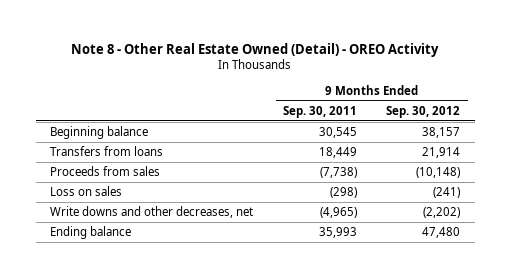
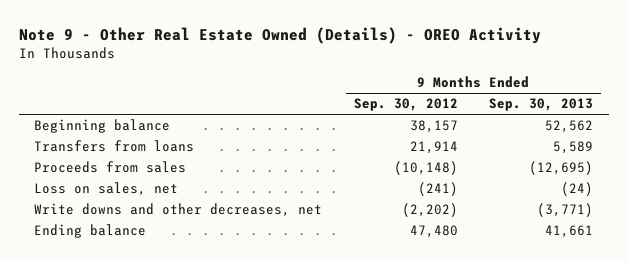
[71,42,440,57] Note 8 - Other Real Estate Owned (Detail) - OREO Activity -> [18,26,541,44] Note 9 - Other Real Estate Owned (Details) - OREO Activity
[282,105,357,118] Sep. 30, 2011 -> none
none -> [489,98,594,112] Sep. 30, 2013
[50,186,123,197] Loss on sales -> [34,182,179,197] Loss on sales, net

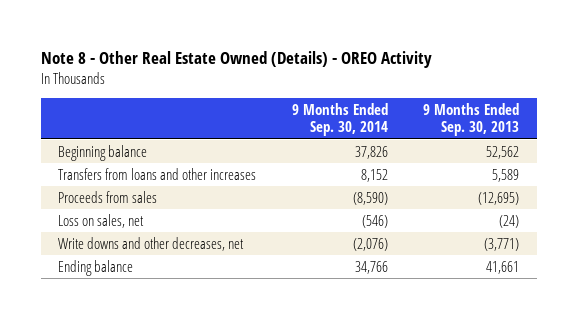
[18,26,541,44] Note 9 - Other Real Estate Owned (Details) - OREO Activity -> [40,50,432,68] Note 8 - Other Real Estate Owned (Details) - OREO Activity
[353,98,458,112] Sep. 30, 2012 -> none
none -> [291,103,388,137] 9 Months Ended Sep. 30, 2014
[34,140,195,153] Transfers from loans -> [58,167,257,180] Transfers from loans and other increases

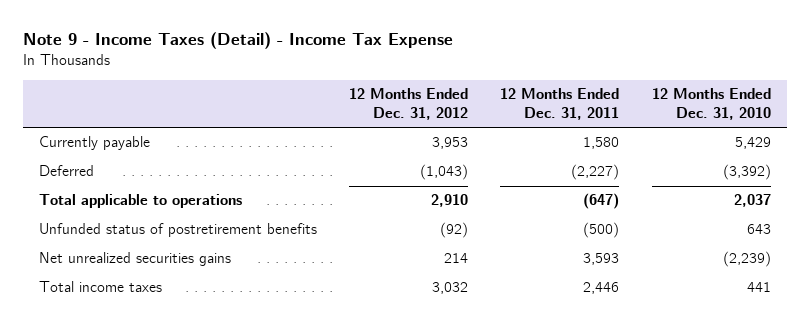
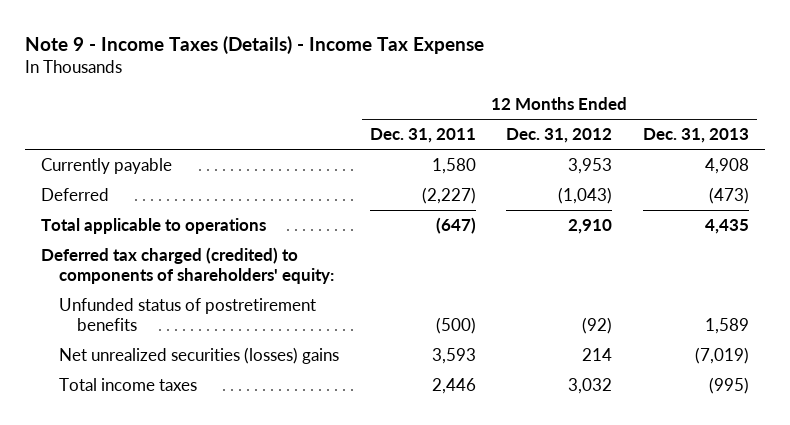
[22,32,453,50] Note 9 - Income Taxes (Detail) - Income Tax Expense -> [25,35,485,54] Note 9 - Income Taxes (Details) - Income Tax Expense
[651,88,771,120] 12 Months Ended Dec. 31, 2010 -> none
none -> [643,128,750,144] Dec. 31, 2013
none -> [40,246,334,284] Deferred tax charged (credited) to components of shareholders' equity:
[38,252,231,267] Net unrealized securities gains -> [58,346,339,364] Net unrealized securities (losses) gains

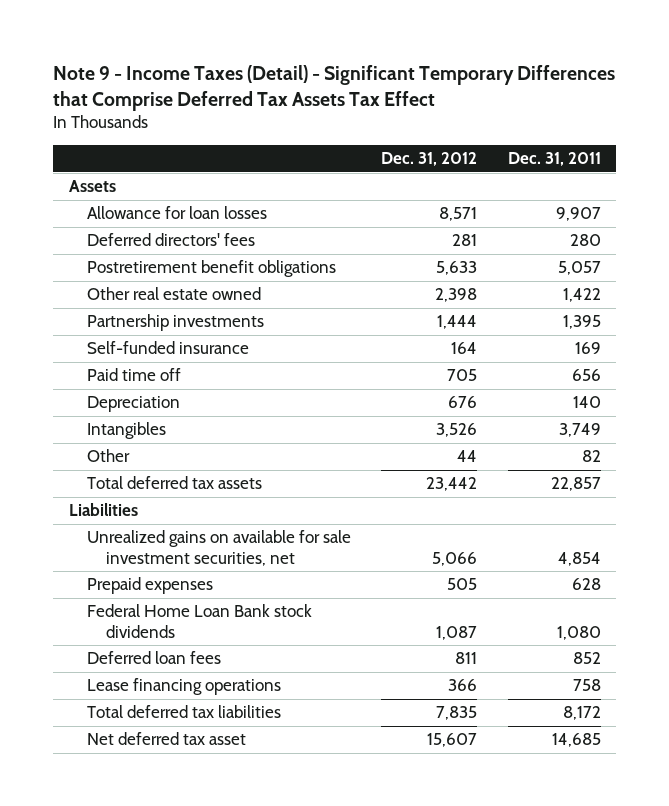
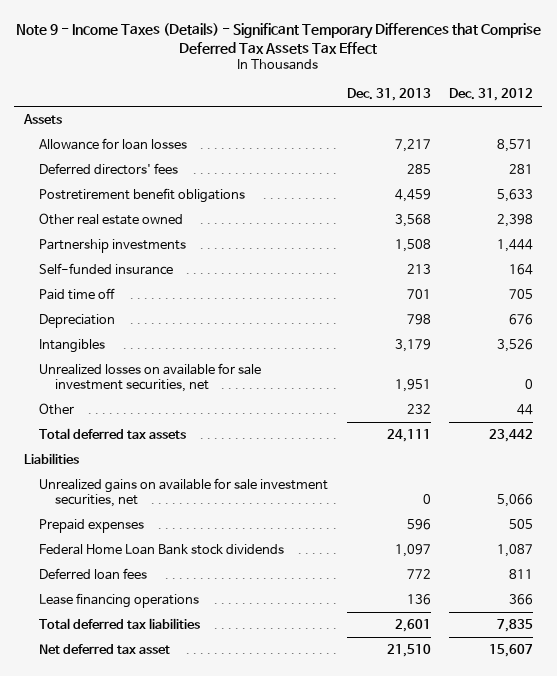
[53,64,616,111] Note 9 - Income Taxes (Detail) - Significant Temporary Differences that Comprise Deferred Tax Assets Tax Effect -> [16,22,542,54] Note 9 - Income Taxes (Details) - Significant Temporary Differences that Comprise Deferred Tax Assets Tax Effect
[507,152,601,167] Dec. 31, 2011 -> none
none -> [346,88,431,102] Dec. 31, 2013
none -> [39,362,262,393] Unrealized losses on available for sale investment securities, net

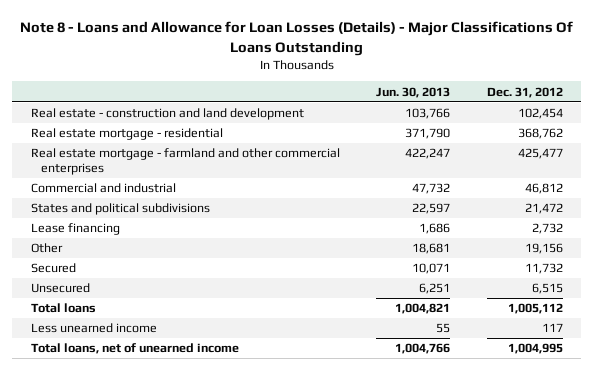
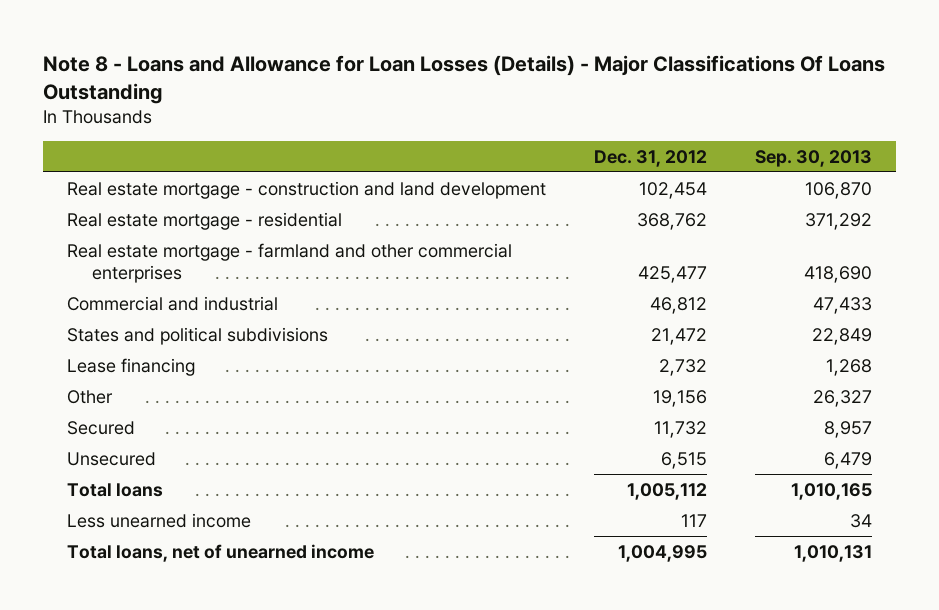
[376,86,451,98] Jun. 30, 2013 -> none
none -> [754,149,872,167] Sep. 30, 2013
[30,108,304,121] Real estate - construction and land development -> [67,180,547,199] Real estate mortgage - construction and land development

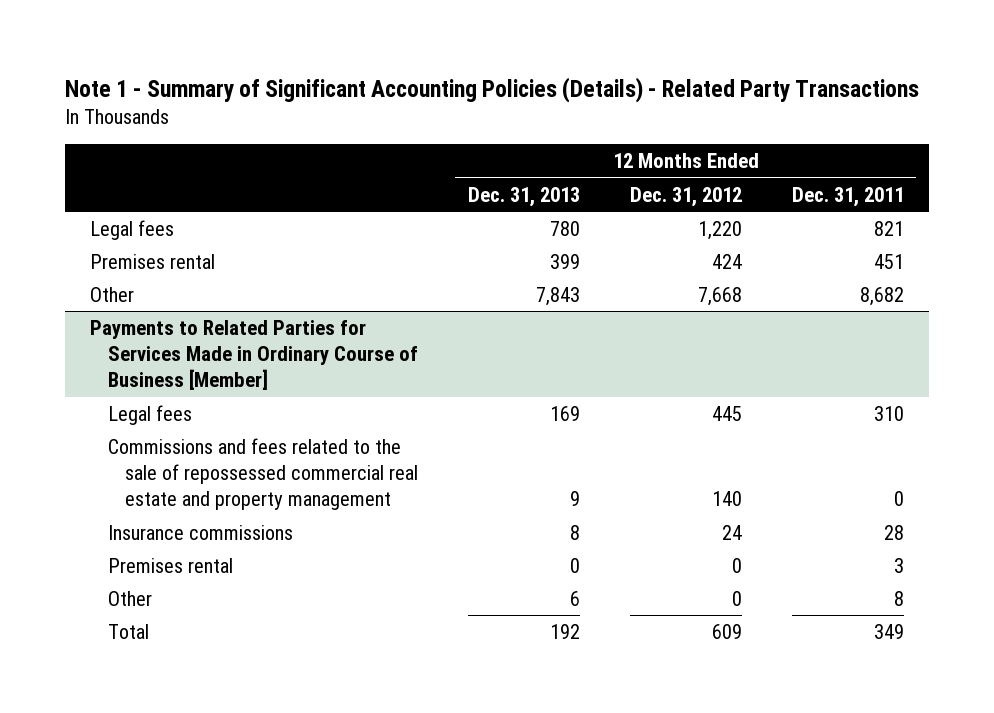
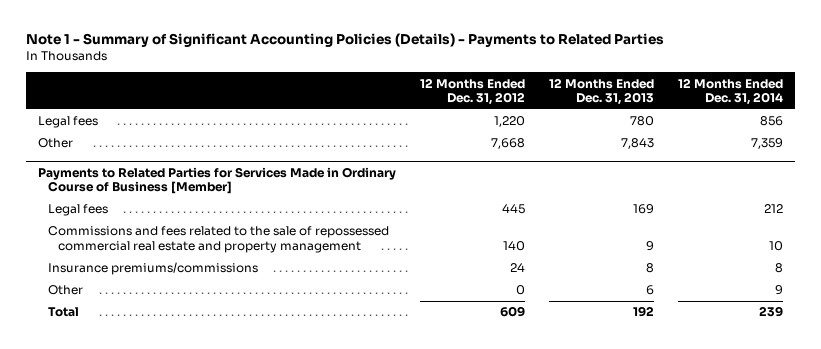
[65,76,920,103] Note 1 - Summary of Significant Accounting Policies (Details) - Related Party Transactions -> [25,33,664,48] Note 1 - Summary of Significant Accounting Policies (Details) - Payments to Related Parties
[791,186,904,207] Dec. 31, 2011 -> none
none -> [677,77,783,106] 12 Months Ended Dec. 31, 2014
[89,253,215,269] Premises rental -> none
[107,557,233,573] Premises rental -> none
[107,524,293,540] Insurance commissions -> [47,262,258,276] Insurance premiums/commissions

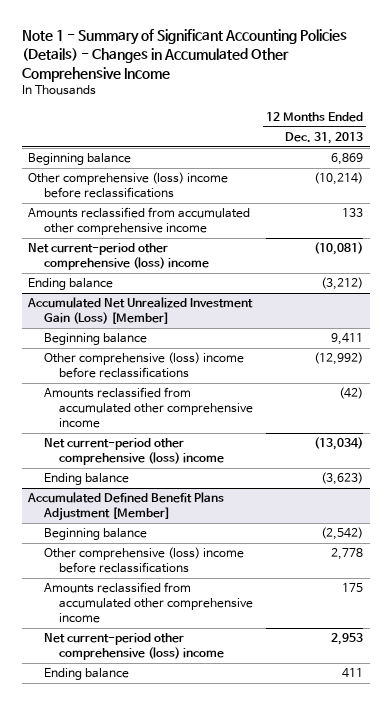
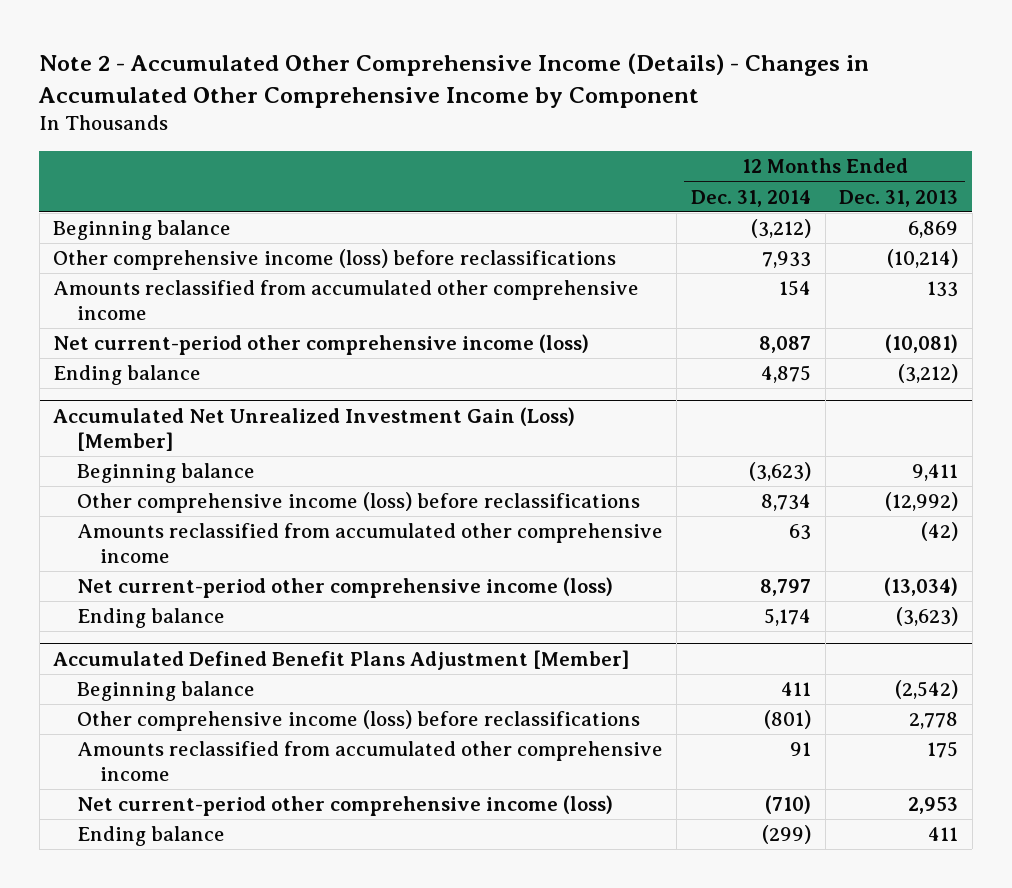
[21,29,347,82] Note 1 - Summary of Significant Accounting Policies (Details) - Changes in Accumulated Other Comprehensive Income -> [38,53,870,108] Note 2 - Accumulated Other Comprehensive Income (Details) - Changes in Accumulated Other Comprehensive Income by Component
none -> [691,189,812,207] Dec. 31, 2014
[28,172,229,199] Other comprehensive (loss) income before reclassifications -> [53,249,617,271] Other comprehensive income (loss) before reclassifications
[28,243,209,271] Net current-period other comprehensive (loss) income -> [53,334,590,356] Net current-period other comprehensive income (loss)
[43,352,244,379] Other comprehensive (loss) income before reclassifications -> [76,492,640,514] Other comprehensive income (loss) before reclassifications
[43,438,224,466] Net current-period other comprehensive (loss) income -> [76,577,613,599] Net current-period other comprehensive income (loss)
[43,547,244,574] Other comprehensive (loss) income before reclassifications -> [76,710,640,732] Other comprehensive income (loss) before reclassifications
[43,633,224,661] Net current-period other comprehensive (loss) income -> [76,795,613,817] Net current-period other comprehensive income (loss)

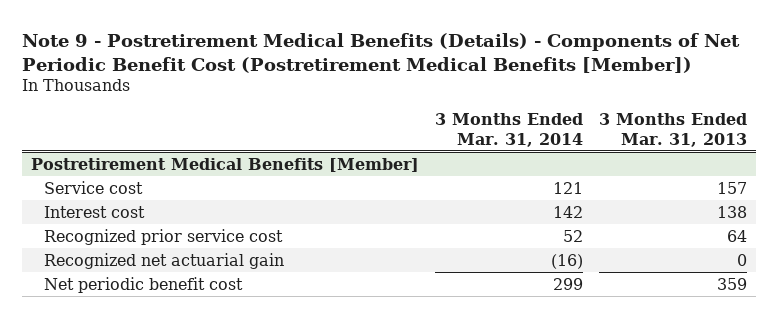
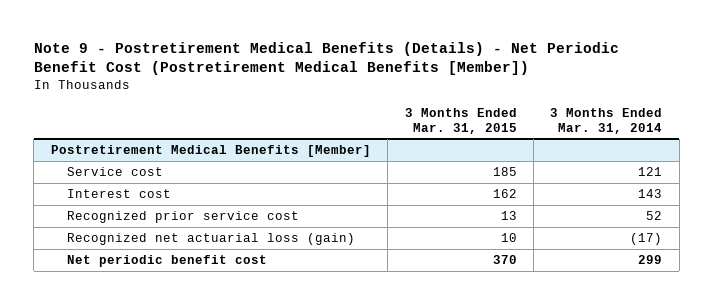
[22,32,741,73] Note 9 - Postretirement Medical Benefits (Details) - Components of Net Periodic Benefit Cost (Postretirement Medical Benefits [Member]) -> [33,42,619,76] Note 9 - Postretirement Medical Benefits (Details) - Net Periodic Benefit Cost (Postretirement Medical Benefits [Member])
[599,112,748,147] 3 Months Ended Mar. 31, 2013 -> none
none -> [404,107,517,134] 3 Months Ended Mar. 31, 2015
[553,205,584,218] 142 -> [638,188,663,198] 143
[44,252,285,269] Recognized net actuarial gain -> [66,232,355,245] Recognized net actuarial loss (gain)
[551,253,584,269] (16) -> [630,232,663,245] (17)

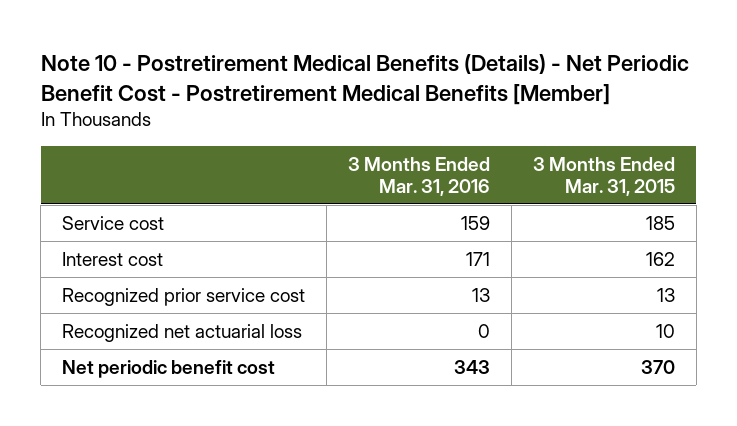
[33,42,619,76] Note 9 - Postretirement Medical Benefits (Details) - Net Periodic Benefit Cost (Postretirement Medical Benefits [Member]) -> [40,53,689,105] Note 10 - Postretirement Medical Benefits (Details) - Net Periodic Benefit Cost - Postretirement Medical Benefits [Member]
[550,107,663,134] 3 Months Ended Mar. 31, 2014 -> none
none -> [348,156,491,196] 3 Months Ended Mar. 31, 2016
[50,144,371,157] Postretirement Medical Benefits [Member] -> none
[66,232,355,245] Recognized net actuarial loss (gain) -> [62,323,303,342] Recognized net actuarial loss

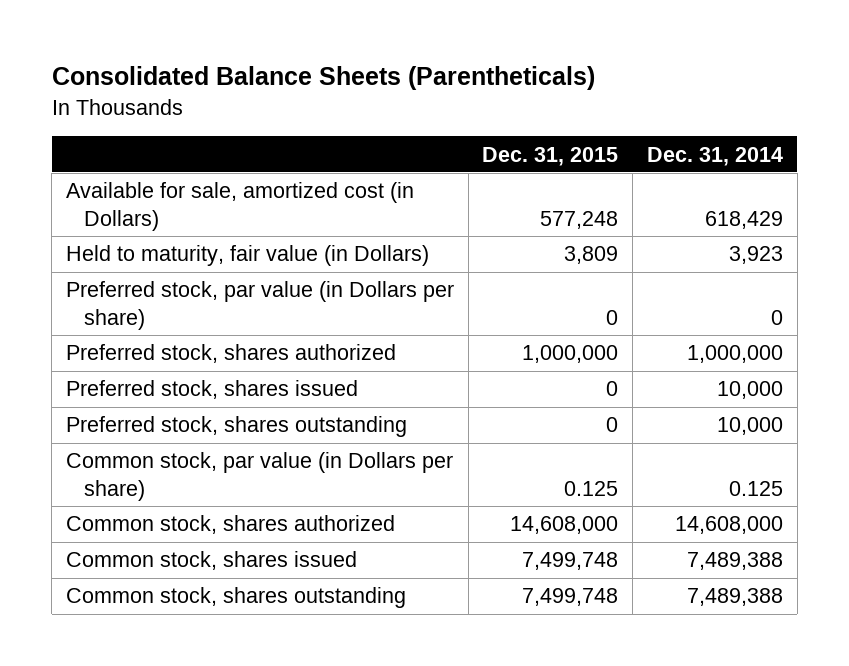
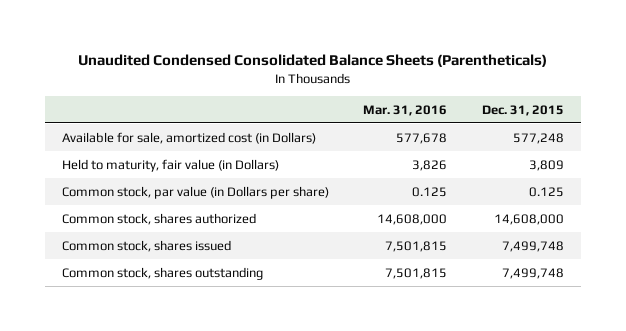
[51,66,595,91] Consolidated Balance Sheets (Parentheticals) -> [77,54,547,68] Unaudited Condensed Consolidated Balance Sheets (Parentheticals)
[646,146,783,166] Dec. 31, 2014 -> none
none -> [363,104,448,116] Mar. 31, 2016
[65,281,454,330] Preferred stock, par value (in Dollars per share) -> none
[65,344,396,364] Preferred stock, shares authorized -> none
[65,380,358,400] Preferred stock, shares issued -> none
[65,416,407,438] Preferred stock, shares outstanding -> none

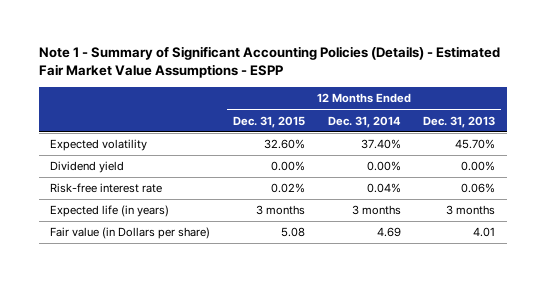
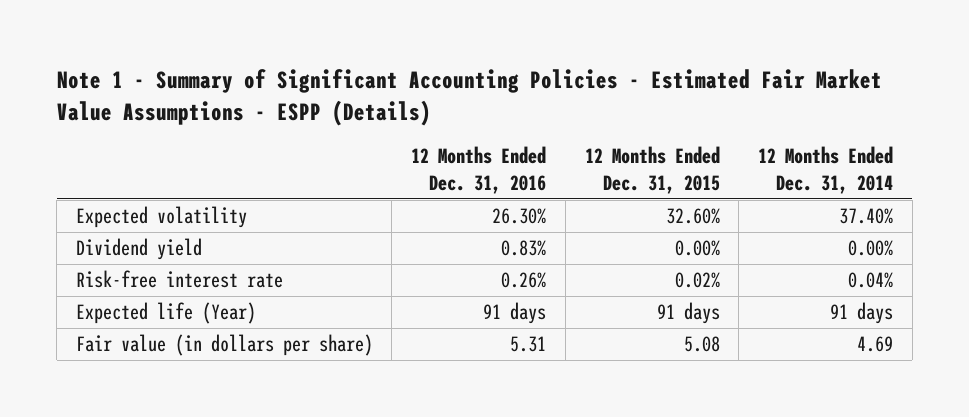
[39,46,501,79] Note 1 - Summary of Significant Accounting Policies (Details) - Estimated Fair Market Value Assumptions - ESPP -> [56,69,882,126] Note 1 - Summary of Significant Accounting Policies - Estimated Fair Market Value Assumptions - ESPP (Details)
[423,115,496,128] Dec. 31, 2013 -> none
none -> [411,146,547,194] 12 Months Ended Dec. 31, 2016
[50,205,170,218] Expected life (in years) -> [75,302,256,325] Expected life (Year)
[256,205,306,216] 3 months -> [656,302,720,325] 91 days
[351,205,401,216] 3 months -> [829,302,893,325] 91 days
[50,227,211,240] Fair value (in Dollars per share) -> [75,334,373,357] Fair value (in dollars per share)

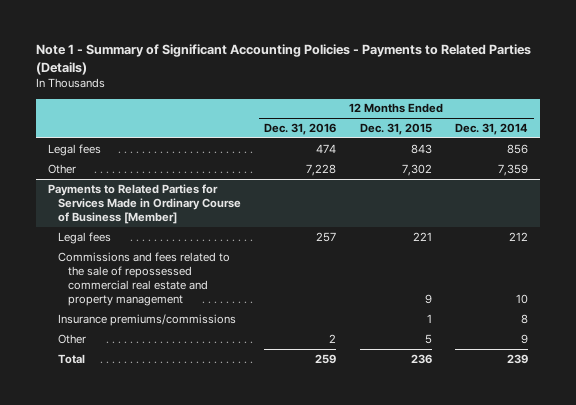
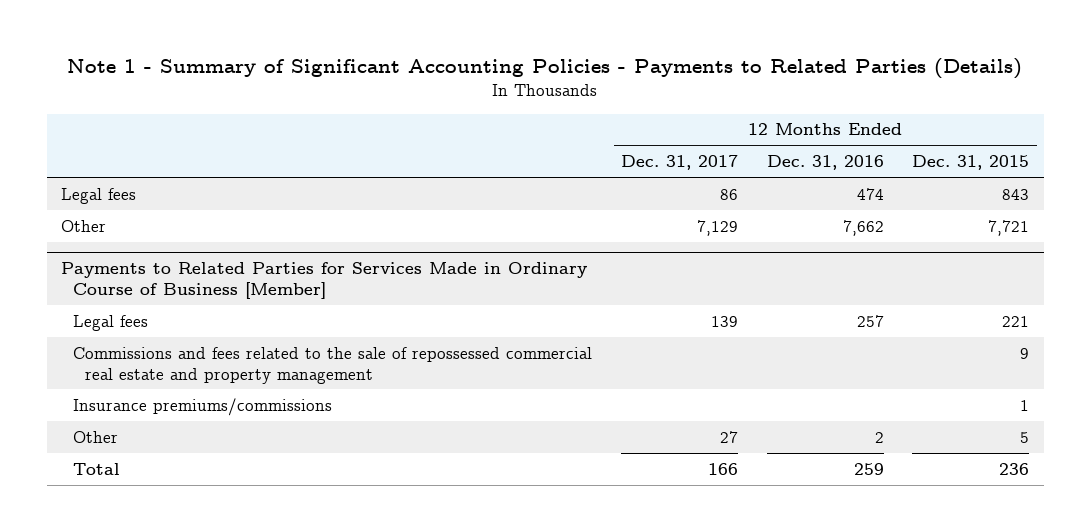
[454,123,528,136] Dec. 31, 2014 -> none
none -> [620,155,738,171] Dec. 31, 2017
[306,163,337,176] 7,228 -> [842,219,884,236] 7,662
[401,163,432,176] 7,302 -> [988,219,1030,236] 7,721

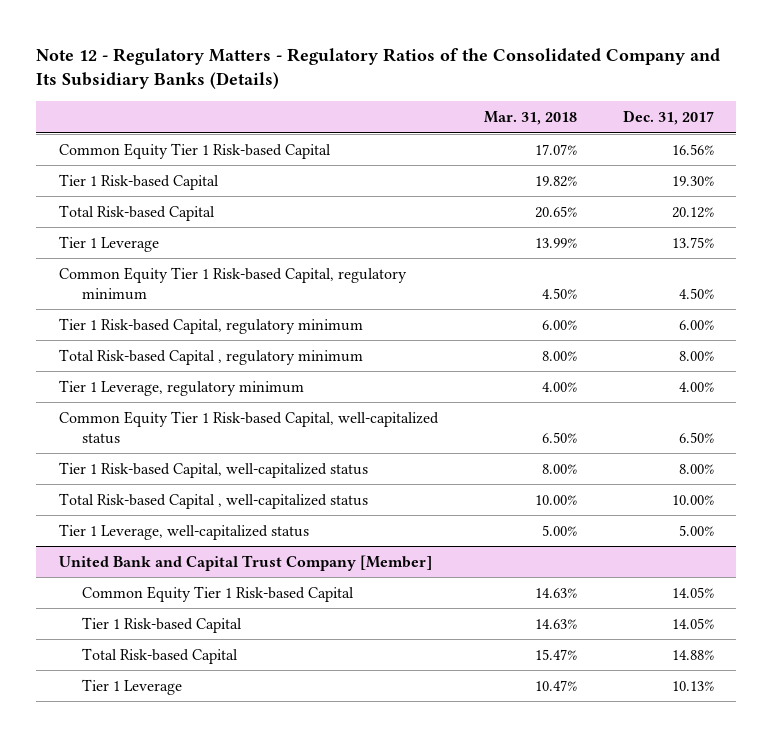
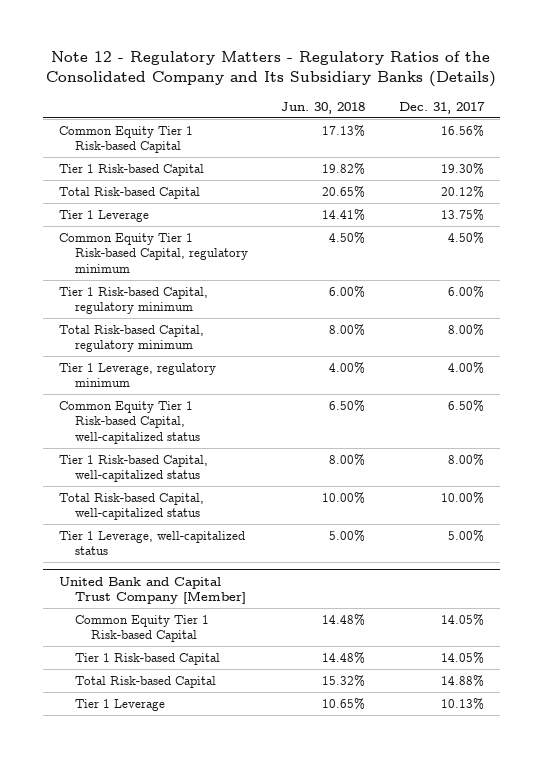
[483,111,577,126] Mar. 31, 2018 -> none
none -> [281,101,366,114] Jun. 30, 2018
[59,348,364,365] Total Risk-based Capital , regulatory minimum -> [59,324,205,353] Total Risk-based Capital, regulatory minimum
[59,492,369,509] Total Risk-based Capital , well-capitalized status -> [59,492,205,521] Total Risk-based Capital, well-capitalized status

